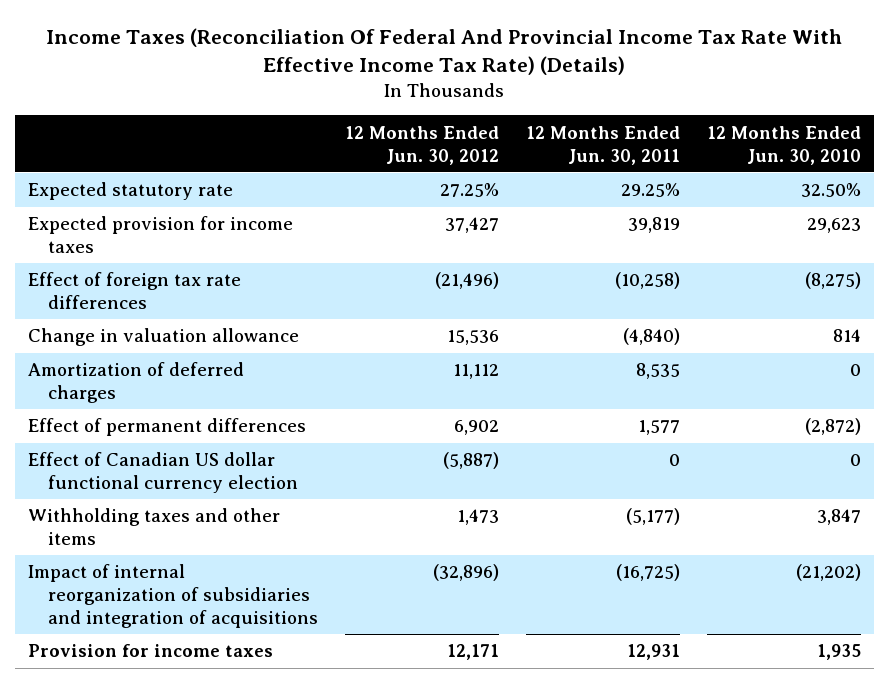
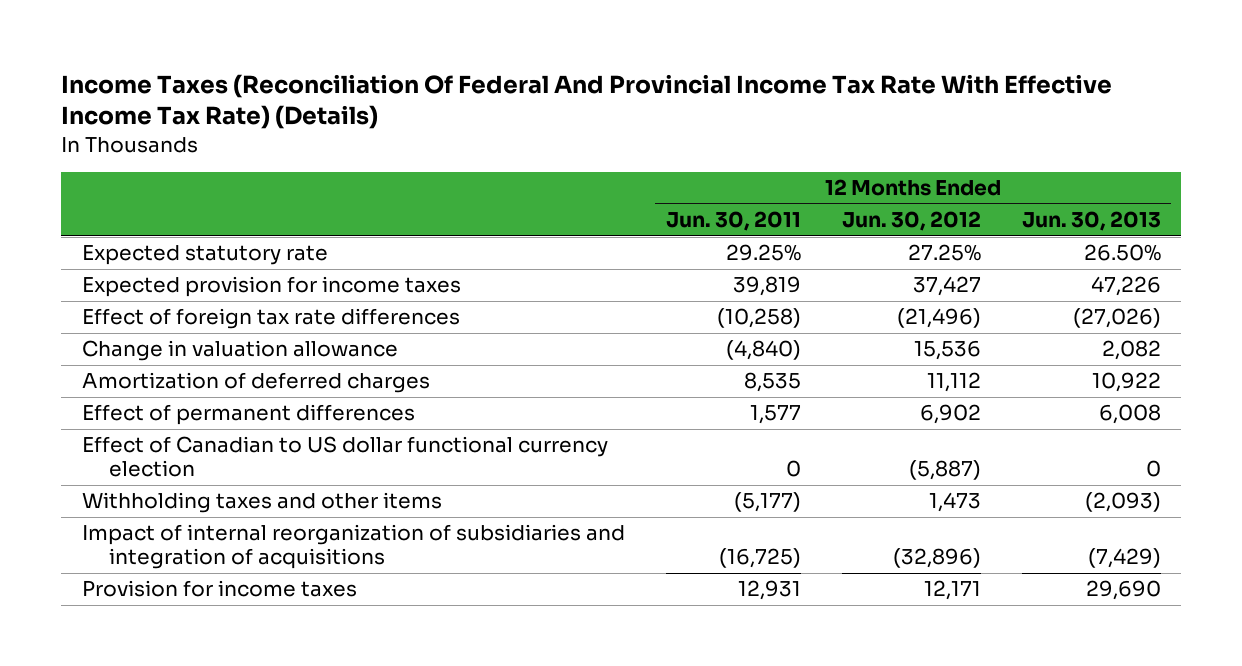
[706,125,861,165] 12 Months Ended Jun. 30, 2010 -> none
none -> [1021,211,1161,232] Jun. 30, 2013
[28,452,299,494] Effect of Canadian US dollar functional currency election -> [81,436,608,478] Effect of Canadian to US dollar functional currency election

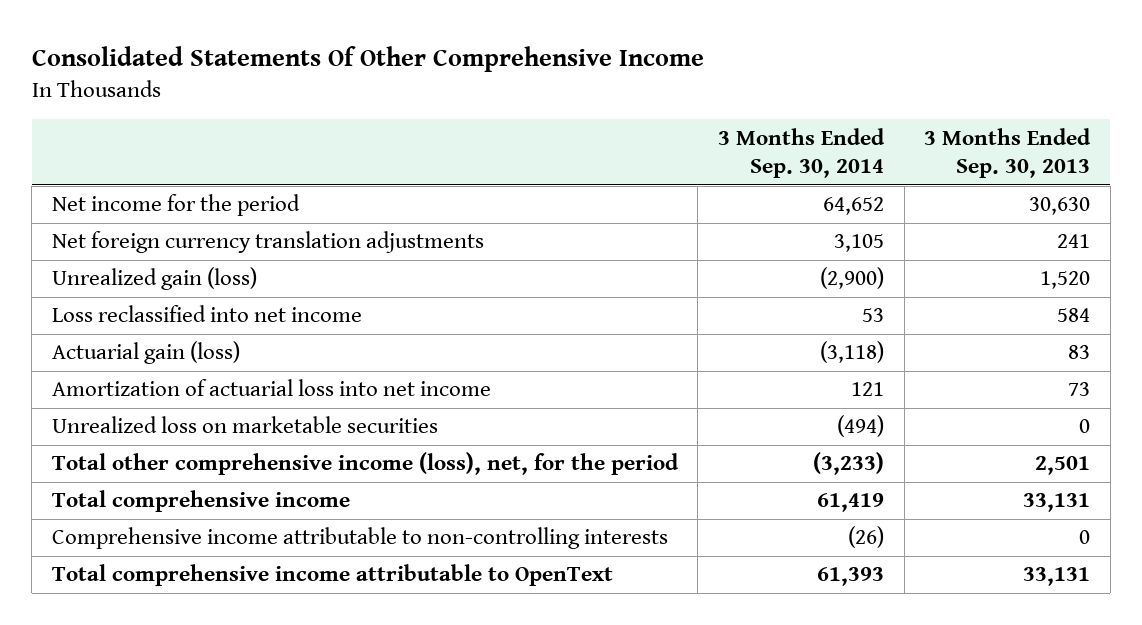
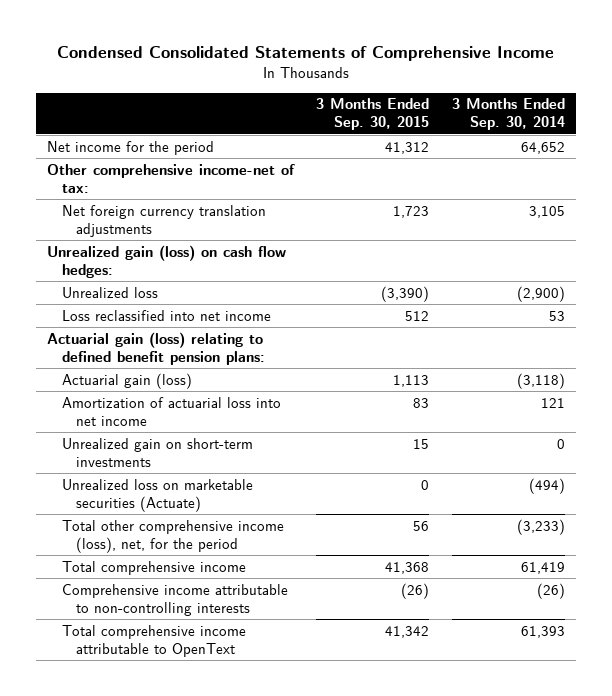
[31,46,704,73] Consolidated Statements Of Other Comprehensive Income -> [56,46,554,62] Condensed Consolidated Statements of Comprehensive Income
[924,127,1092,179] 3 Months Ended Sep. 30, 2013 -> none
none -> [316,98,430,131] 3 Months Ended Sep. 30, 2015
none -> [46,163,295,193] Other comprehensive income-net of tax:
none -> [46,244,286,278] Unrealized gain (loss) on cash flow hedges:
[51,267,257,291] Unrealized gain (loss) -> [61,286,158,298] Unrealized loss
none -> [46,331,265,365] Actuarial gain (loss) relating to defined benefit pension plans:
[51,416,438,434] Unrealized loss on marketable securities -> [61,437,253,467] Unrealized gain on short-term investments
[837,415,885,438] (494) -> [557,438,566,449] 0
none -> [61,478,253,512] Unrealized loss on marketable securities (Actuate)

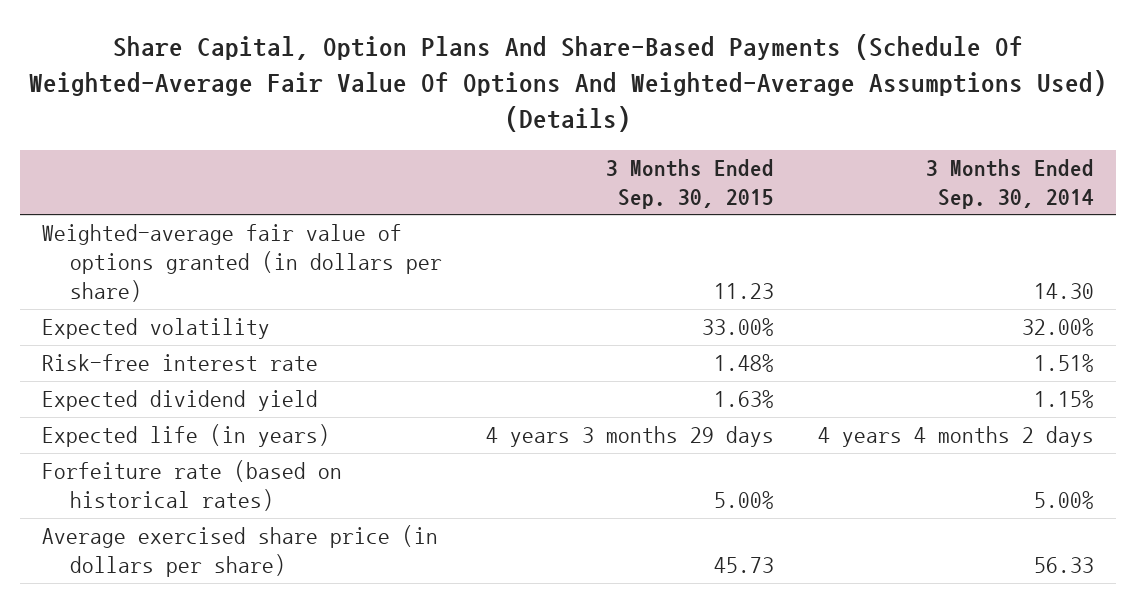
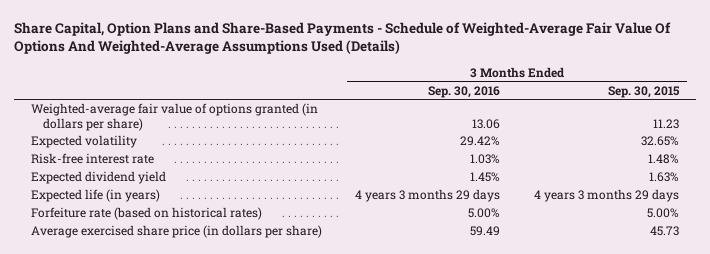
[28,34,1107,132] Share Capital, Option Plans And Share-Based Payments (Schedule Of Weighted-Average Fair Value Of Options And Weighted-Average Assumptions Used) (Details) -> [14,21,672,55] Share Capital, Option Plans and Share-Based Payments - Schedule of Weighted-Average Fair Value Of Options And Weighted-Average Assumptions Used (Details)
[925,158,1094,209] 3 Months Ended Sep. 30, 2014 -> none
none -> [428,85,501,98] Sep. 30, 2016
[701,318,774,337] 33.00% -> [640,136,679,147] 32.65%

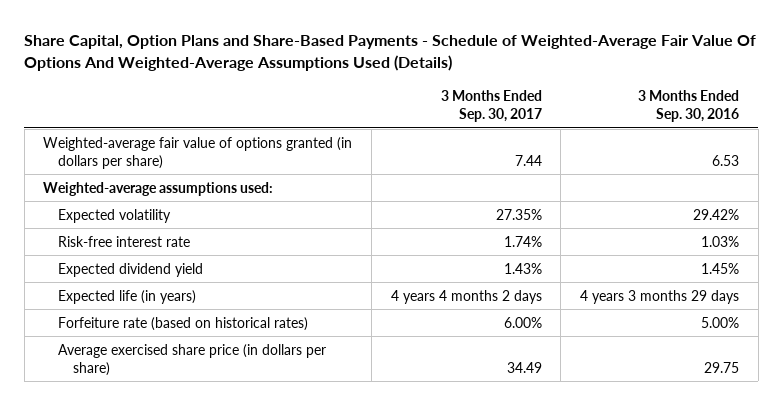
[607,85,680,98] Sep. 30, 2015 -> none
none -> [440,89,542,123] 3 Months Ended Sep. 30, 2017
[472,118,501,129] 13.06 -> [712,154,740,166] 6.53
none -> [43,181,274,196] Weighted-average assumptions used:
[470,226,501,237] 59.49 -> [704,361,740,373] 29.75

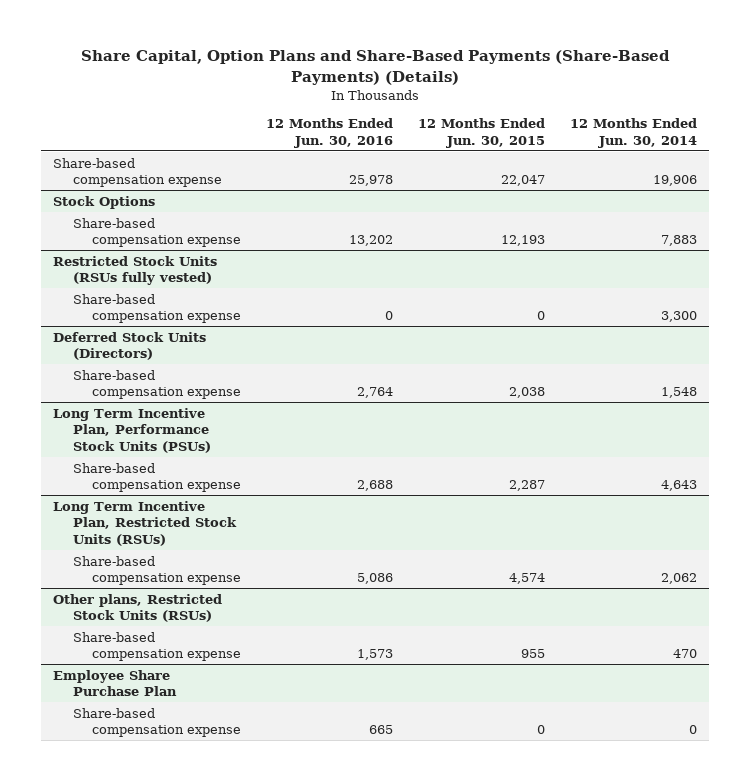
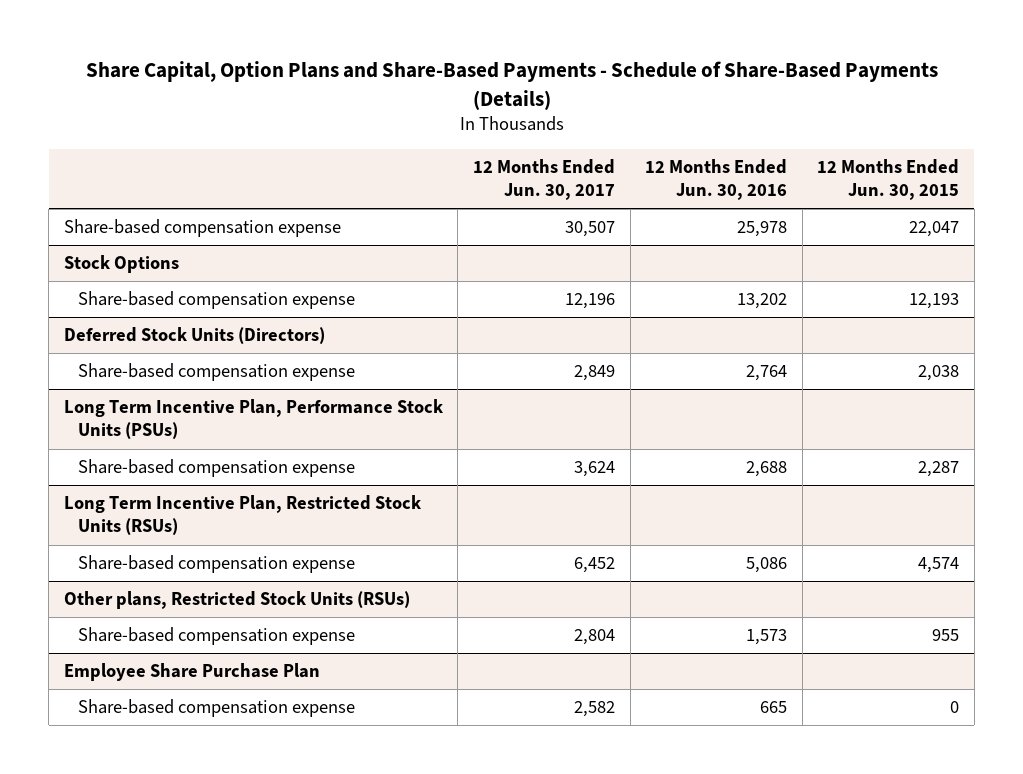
[81,50,671,85] Share Capital, Option Plans and Share-Based Payments (Share-Based Payments) (Details) -> [85,61,938,110] Share Capital, Option Plans and Share-Based Payments - Schedule of Share-Based Payments (Details)
[569,118,697,148] 12 Months Ended Jun. 30, 2014 -> none
none -> [472,158,615,201] 12 Months Ended Jun. 30, 2017
[53,255,218,286] Restricted Stock Units (RSUs fully vested) -> none
[72,293,241,324] Share-based compensation expense -> none

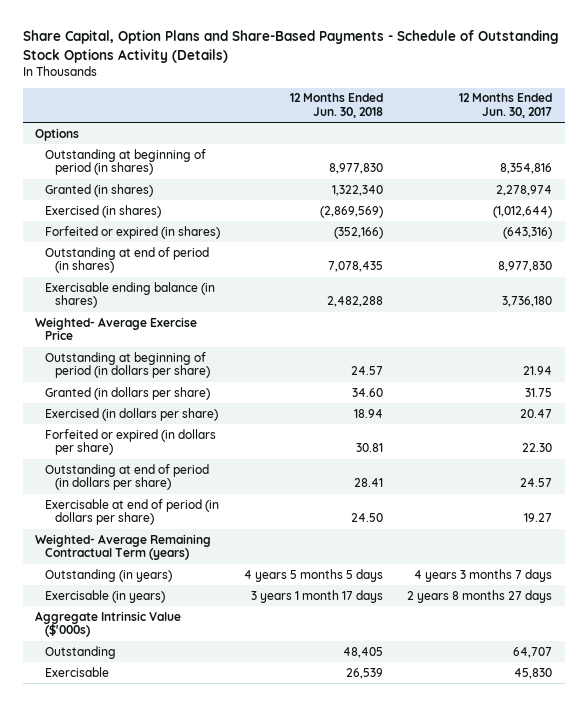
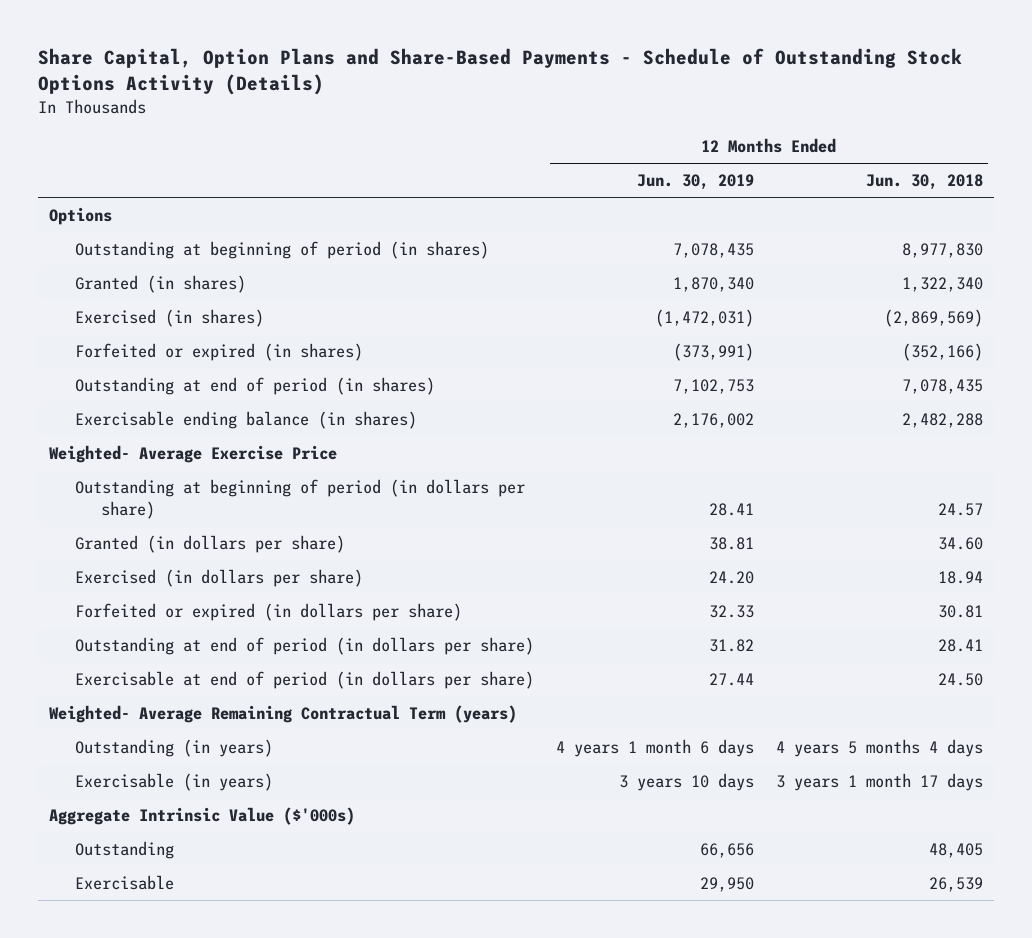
[459,93,553,119] 12 Months Ended Jun. 30, 2017 -> none
none -> [636,174,754,191] Jun. 30, 2019
[244,568,384,582] 4 years 5 months 5 days -> [775,738,983,757] 4 years 5 months 4 days

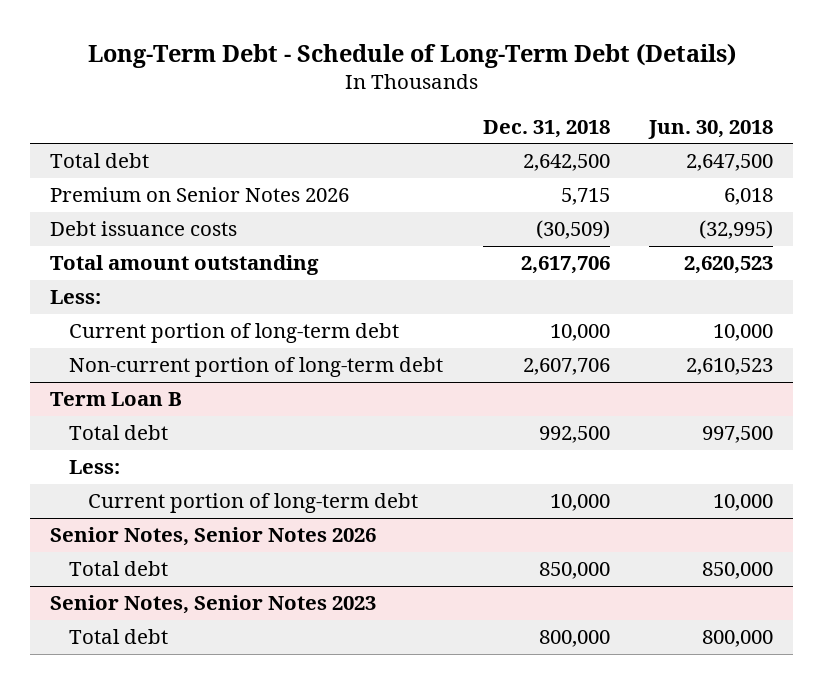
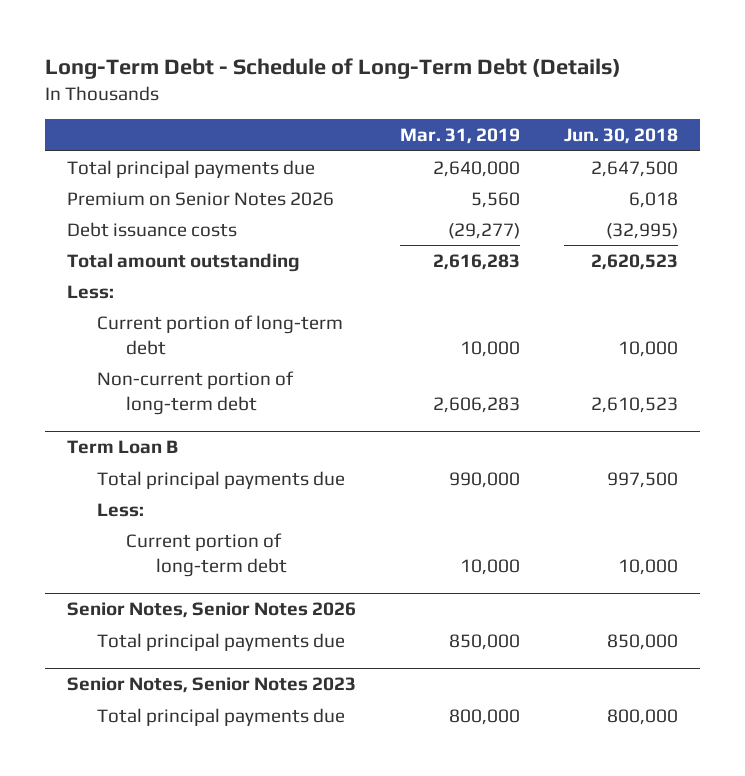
[482,119,610,138] Dec. 31, 2018 -> none
none -> [400,128,521,145] Mar. 31, 2019
[49,153,149,169] Total debt -> [66,159,315,178] Total principal payments due
[69,425,169,441] Total debt -> [96,470,345,489] Total principal payments due
[69,561,169,577] Total debt -> [96,632,345,651] Total principal payments due
[69,629,169,645] Total debt -> [96,707,345,726] Total principal payments due

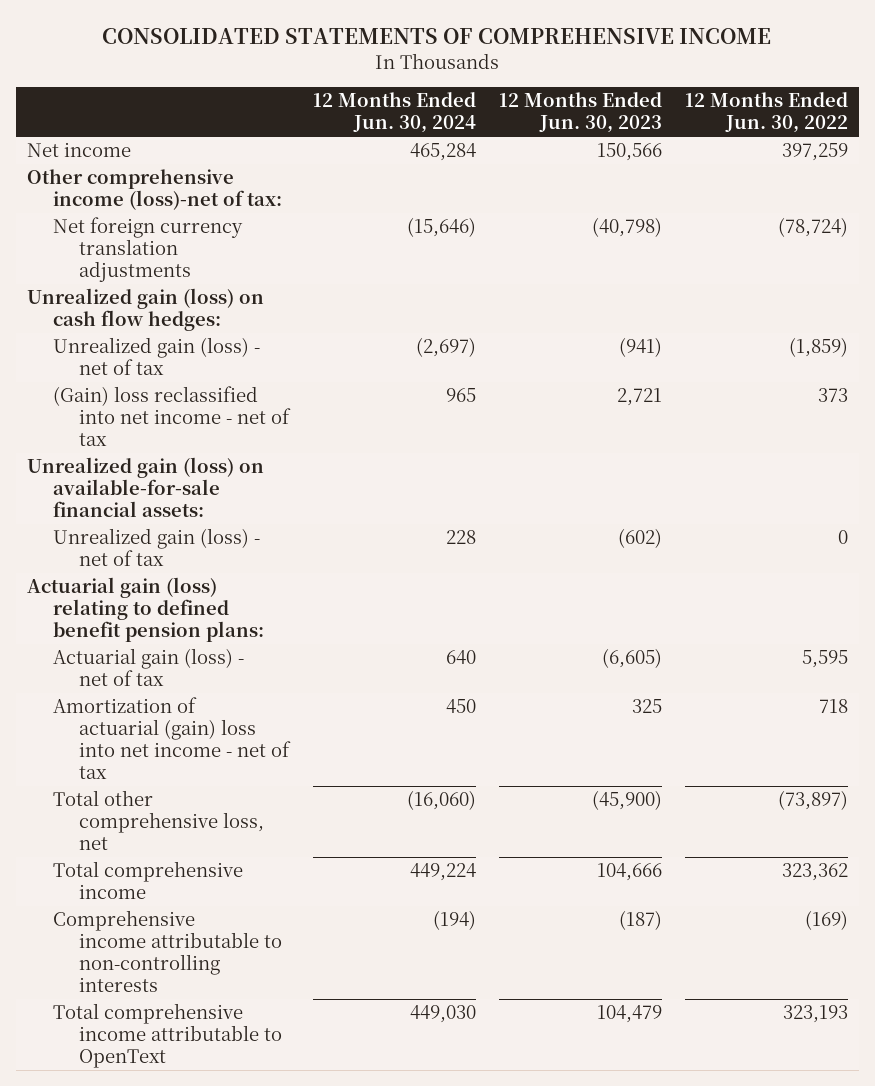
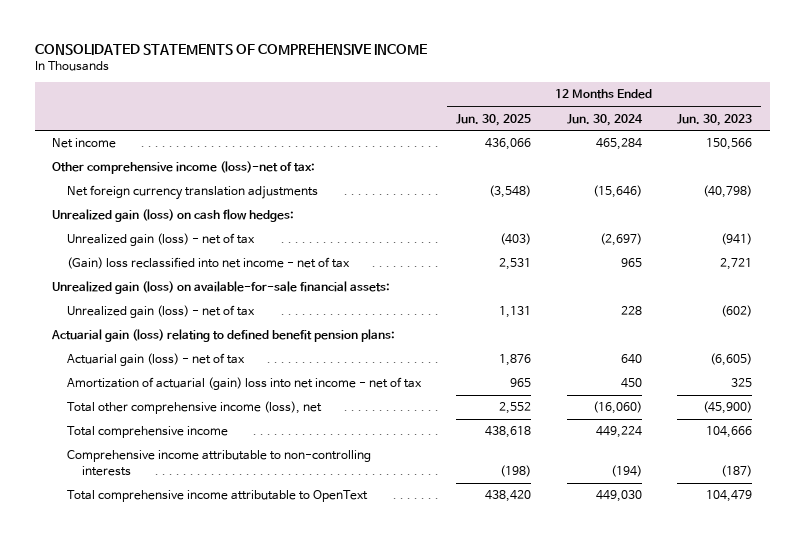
[684,92,848,134] 12 Months Ended Jun. 30, 2022 -> none
none -> [456,113,532,126] Jun. 30, 2025
[53,790,265,851] Total other comprehensive loss, net -> [66,401,322,415] Total other comprehensive income (loss), net

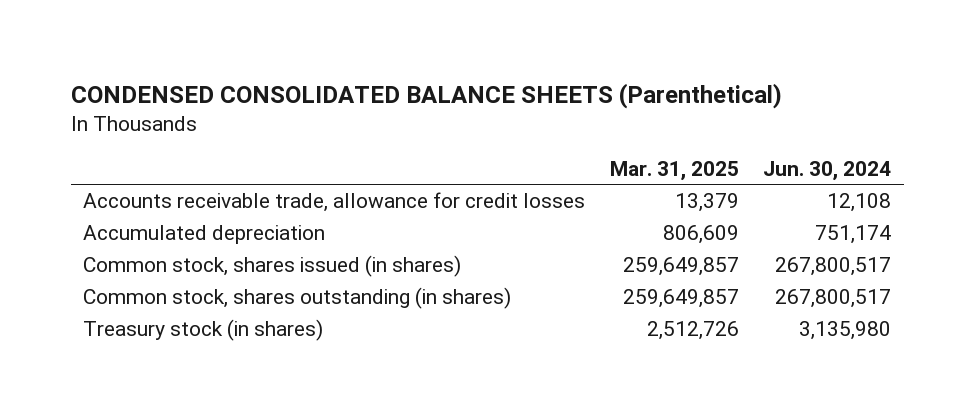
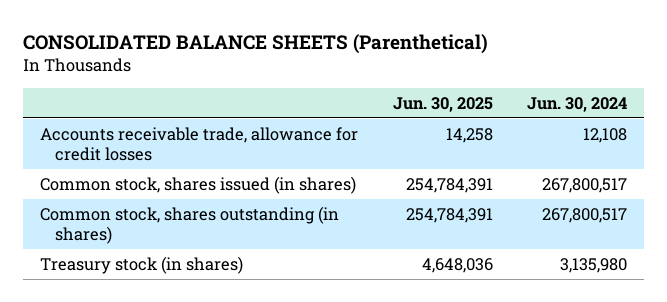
[71,83,783,110] CONDENSED CONSOLIDATED BALANCE SHEETS (Parenthetical) -> [22,33,488,54] CONSOLIDATED BALANCE SHEETS (Parenthetical)
[609,160,739,181] Mar. 31, 2025 -> none
none -> [392,96,493,112] Jun. 30, 2025
[83,225,326,245] Accumulated depreciation -> none

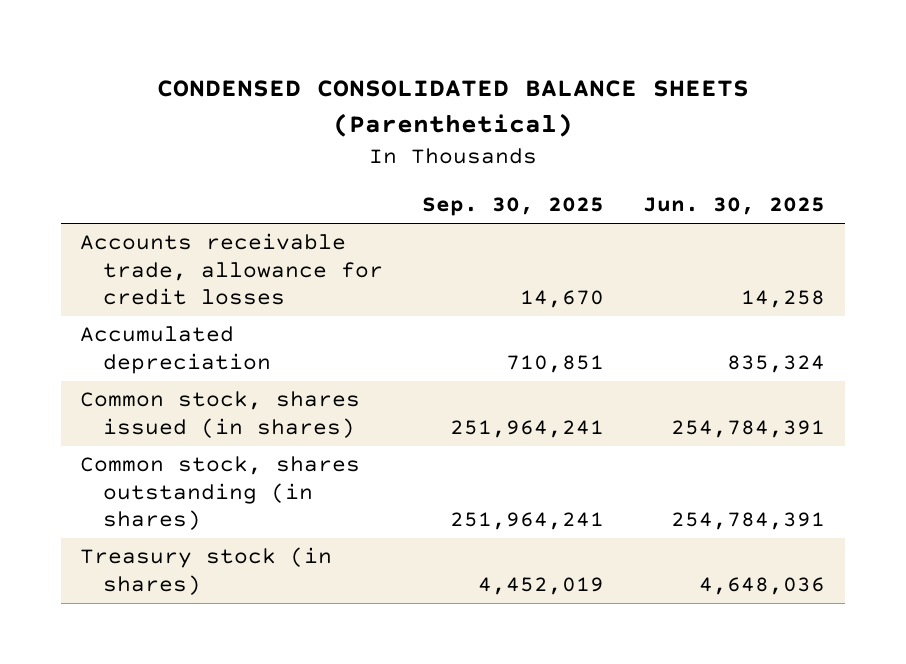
[22,33,488,54] CONSOLIDATED BALANCE SHEETS (Parenthetical) -> [156,80,749,137] CONDENSED CONSOLIDATED BALANCE SHEETS (Parenthetical)
[527,96,628,112] Jun. 30, 2024 -> none
none -> [422,197,605,217] Sep. 30, 2025
none -> [80,326,272,374] Accumulated depreciation

